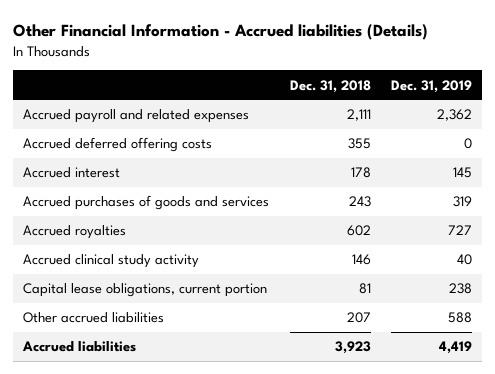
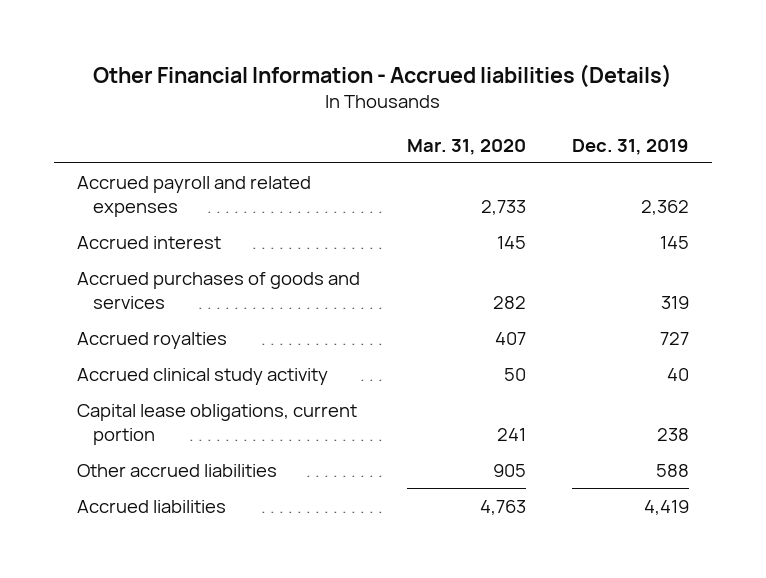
[289,79,371,93] Dec. 31, 2018 -> none
none -> [406,138,526,155] Mar. 31, 2020
[23,137,213,153] Accrued deferred offering costs -> none

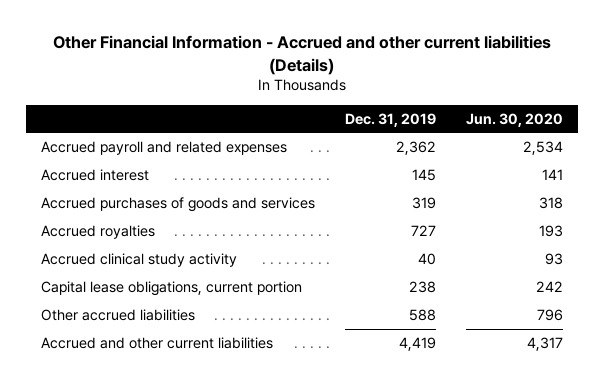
[93,64,673,89] Other Financial Information - Accrued liabilities (Details) -> [52,35,551,75] Other Financial Information - Accrued and other current liabilities (Details)
[406,138,526,155] Mar. 31, 2020 -> none
none -> [465,112,563,127] Jun. 30, 2020
[77,499,227,513] Accrued liabilities -> [40,337,273,350] Accrued and other current liabilities

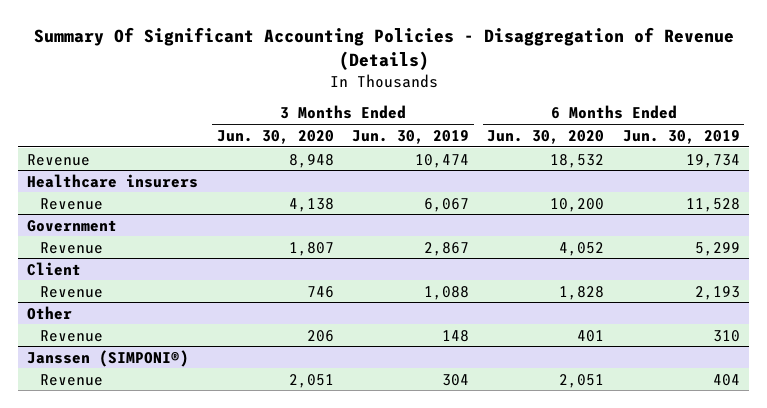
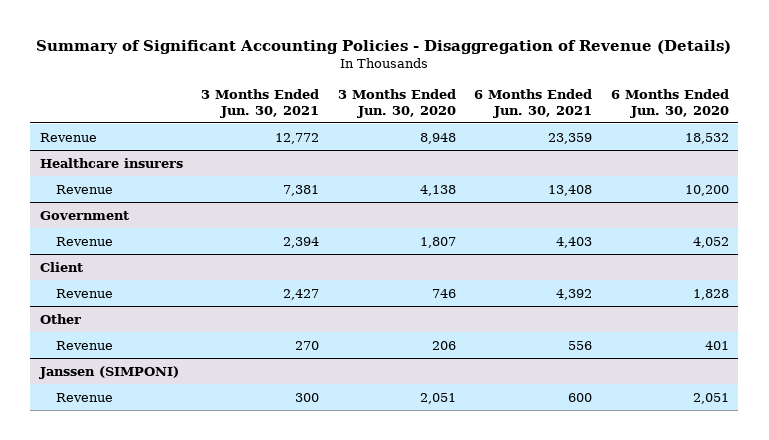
[33,26,734,70] Summary Of Significant Accounting Policies - Disaggregation of Revenue (Details) -> [36,39,732,54] Summary of Significant Accounting Policies - Disaggregation of Revenue (Details)
[352,129,470,144] Jun. 30, 2019 -> none
[622,129,740,144] Jun. 30, 2019 -> none
none -> [201,88,320,118] 3 Months Ended Jun. 30, 2021
none -> [474,88,593,118] 6 Months Ended Jun. 30, 2021
[27,349,190,367] Janssen (SIMPONI®) -> [38,365,179,379] Janssen (SIMPONI)

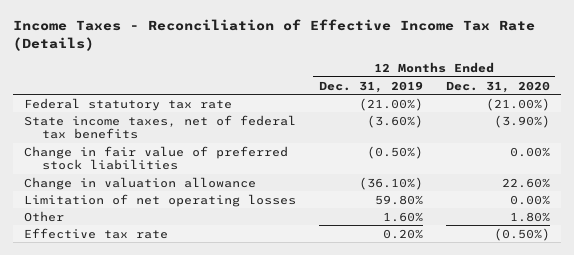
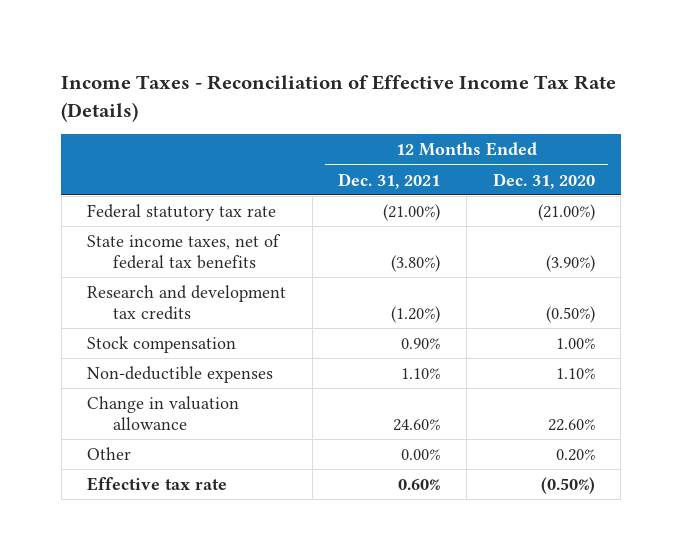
[318,80,423,93] Dec. 31, 2019 -> none
none -> [338,172,441,189] Dec. 31, 2021
[23,145,288,171] Change in fair value of preferred stock liabilities -> none
none -> [87,284,287,320] Research and development tax credits
none -> [87,335,237,353] Stock compensation
none -> [87,365,274,383] Non-deductible expenses
[23,193,296,207] Limitation of net operating losses -> none
[509,211,550,222] 1.80% -> [555,448,595,461] 0.20%

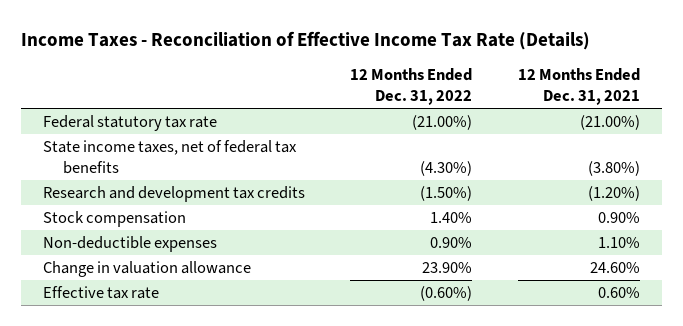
[492,172,595,189] Dec. 31, 2020 -> none
none -> [350,68,473,106] 12 Months Ended Dec. 31, 2022
[87,446,132,460] Other -> none

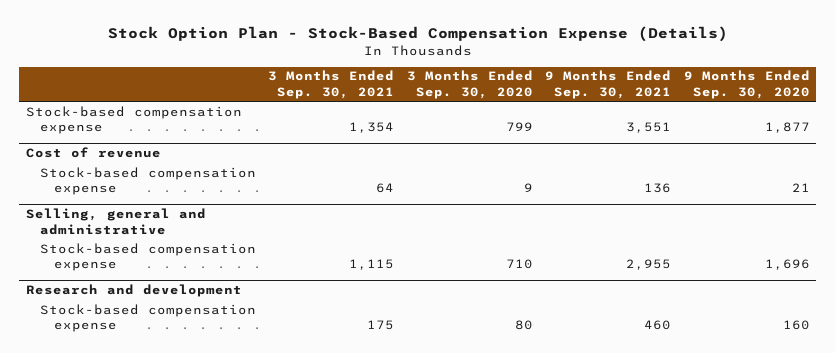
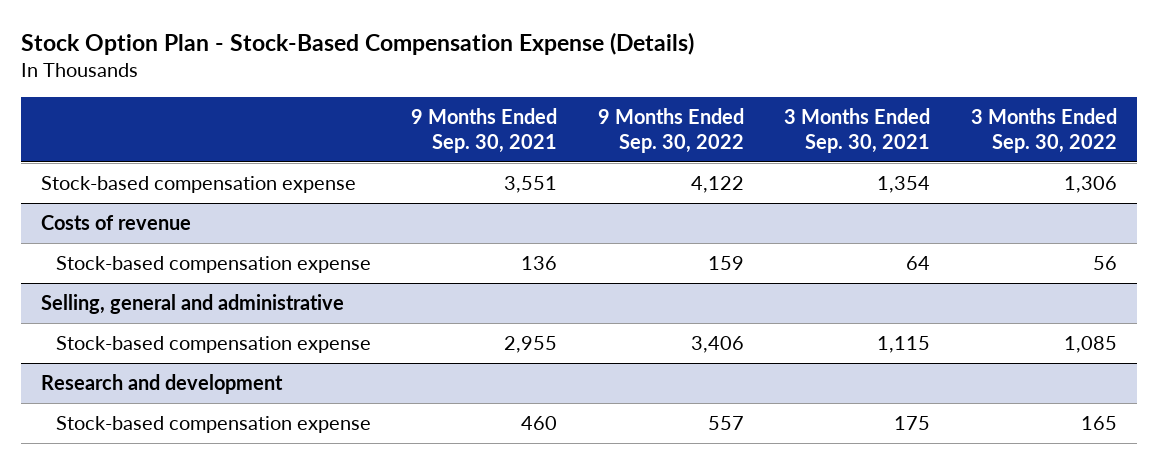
[406,70,533,99] 3 Months Ended Sep. 30, 2020 -> none
[683,70,810,99] 9 Months Ended Sep. 30, 2020 -> none
none -> [597,107,744,154] 9 Months Ended Sep. 30, 2022
none -> [970,107,1117,154] 3 Months Ended Sep. 30, 2022
[25,147,161,159] Cost of revenue -> [40,214,191,230] Costs of revenue

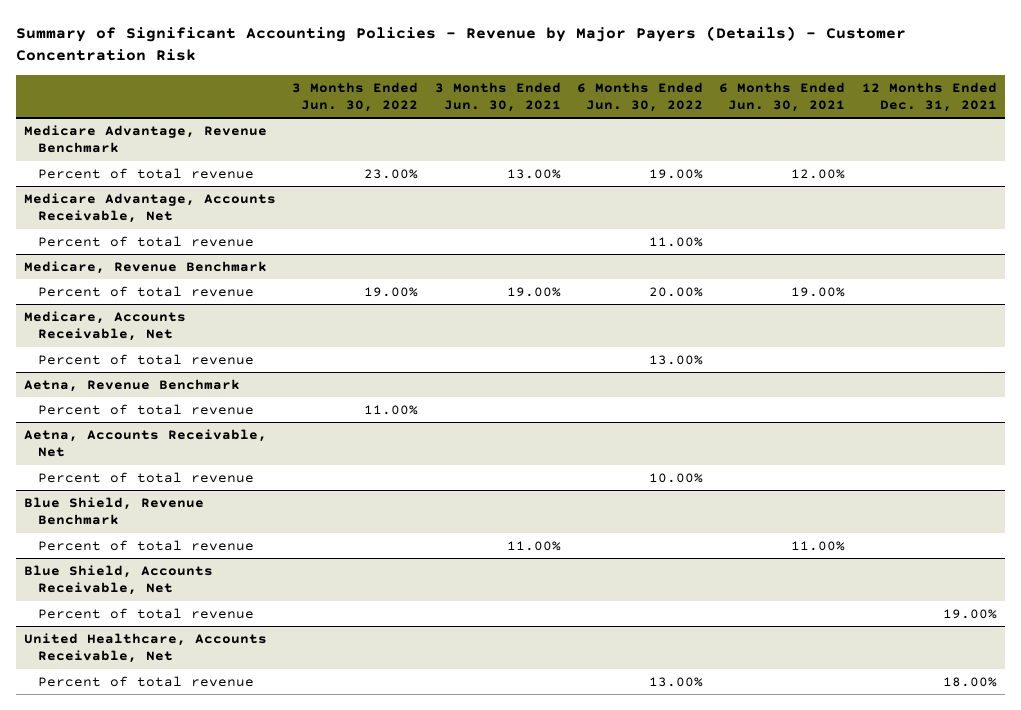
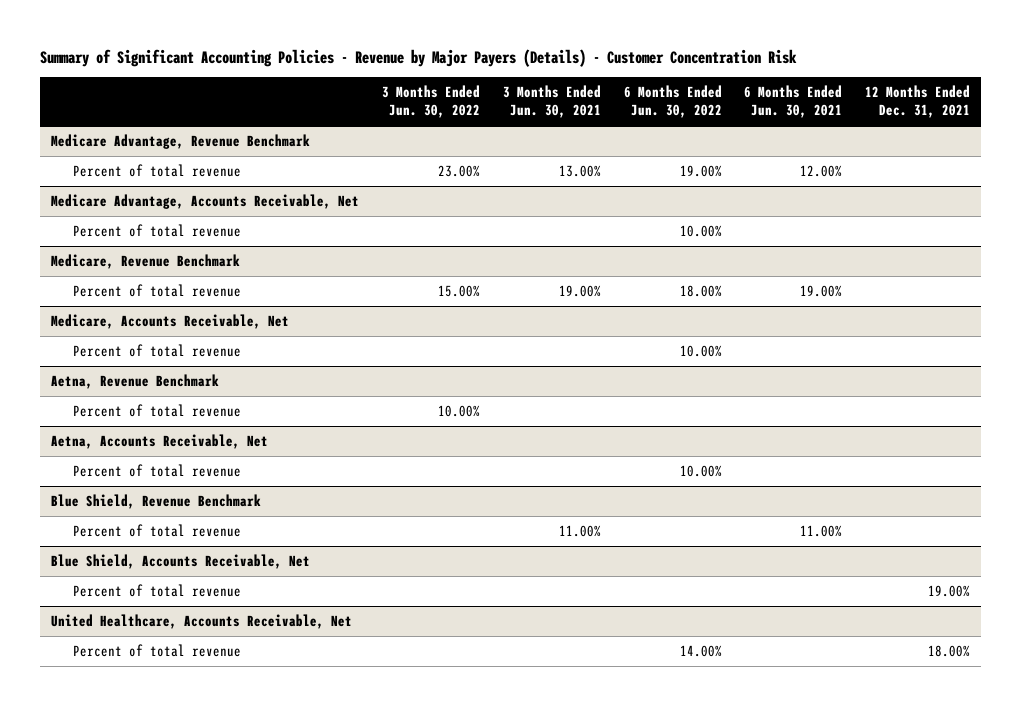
[649,236,704,247] 11.00% -> [679,224,722,237] 10.00%
[364,286,419,297] 19.00% -> [438,284,481,297] 15.00%
[649,286,704,297] 20.00% -> [679,284,722,297] 18.00%
[649,354,704,365] 13.00% -> [679,344,722,357] 10.00%
[364,404,419,415] 11.00% -> [438,404,481,417] 10.00%
[649,676,704,687] 13.00% -> [679,644,722,657] 14.00%

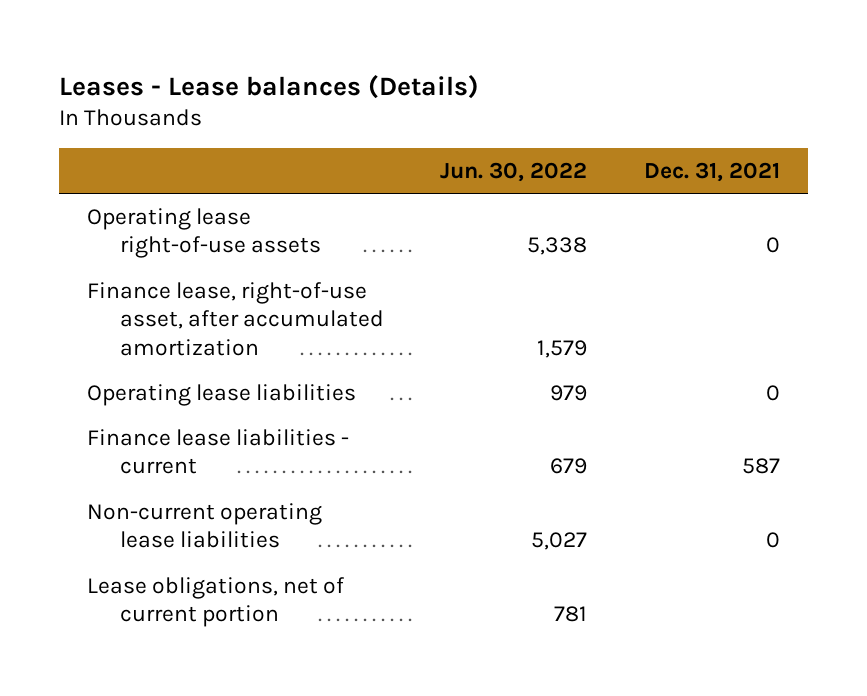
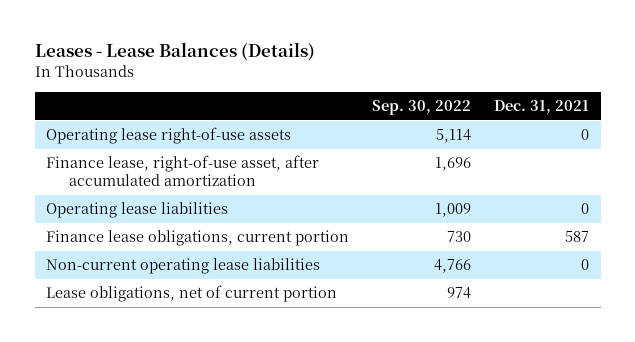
[59,74,480,99] Leases - Lease balances (Details) -> [34,42,315,62] Leases - Lease Balances (Details)
[440,162,588,183] Jun. 30, 2022 -> none
none -> [372,99,472,115] Sep. 30, 2022
[87,428,350,475] Finance lease liabilities - current -> [46,230,350,247] Finance lease obligations, current portion

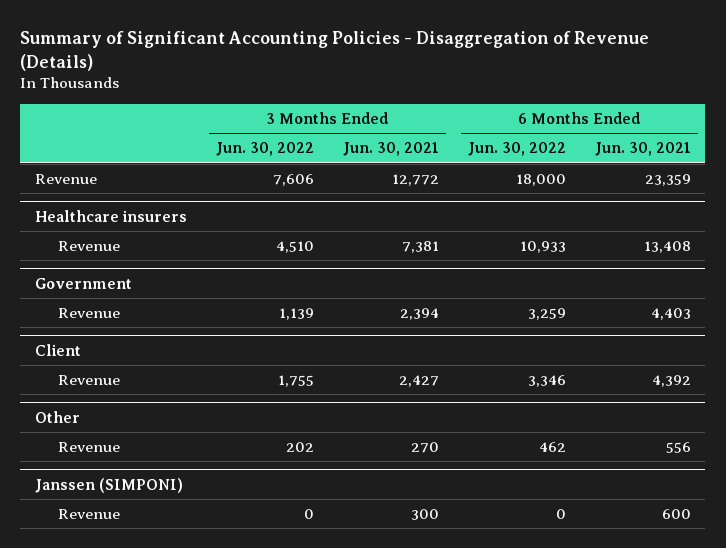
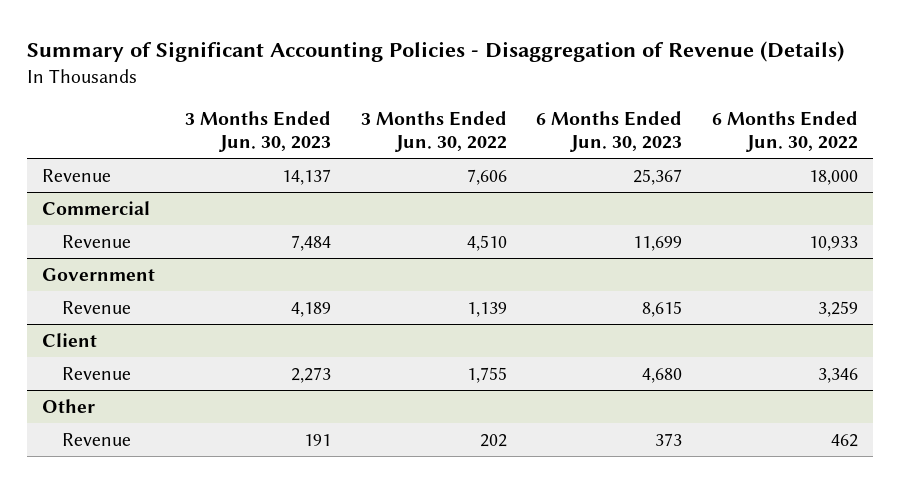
[342,142,439,157] Jun. 30, 2021 -> none
[594,142,691,157] Jun. 30, 2021 -> none
none -> [184,111,331,153] 3 Months Ended Jun. 30, 2023
none -> [536,111,683,153] 6 Months Ended Jun. 30, 2023
[34,209,187,222] Healthcare insurers -> [42,200,151,215] Commercial
[34,477,183,493] Janssen (SIMPONI) -> none
[57,508,120,519] Revenue -> none

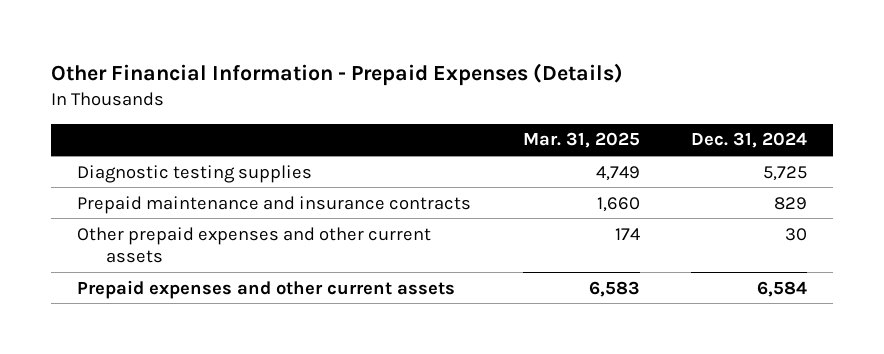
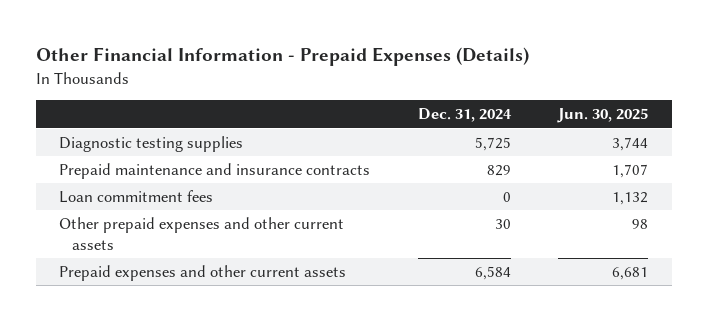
[522,132,640,149] Mar. 31, 2025 -> none
none -> [557,108,649,124] Jun. 30, 2025
none -> [59,190,214,204] Loan commitment fees

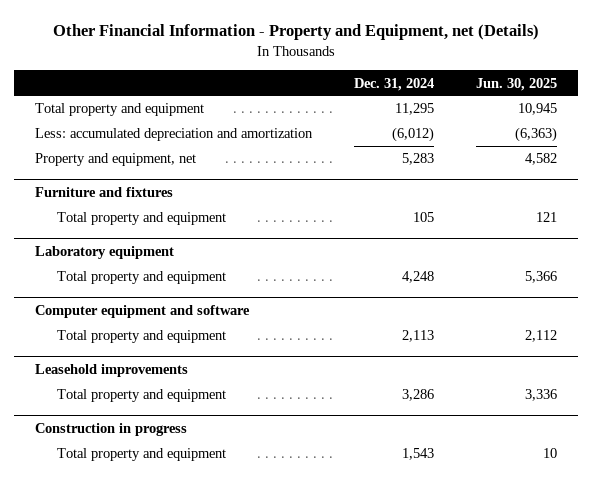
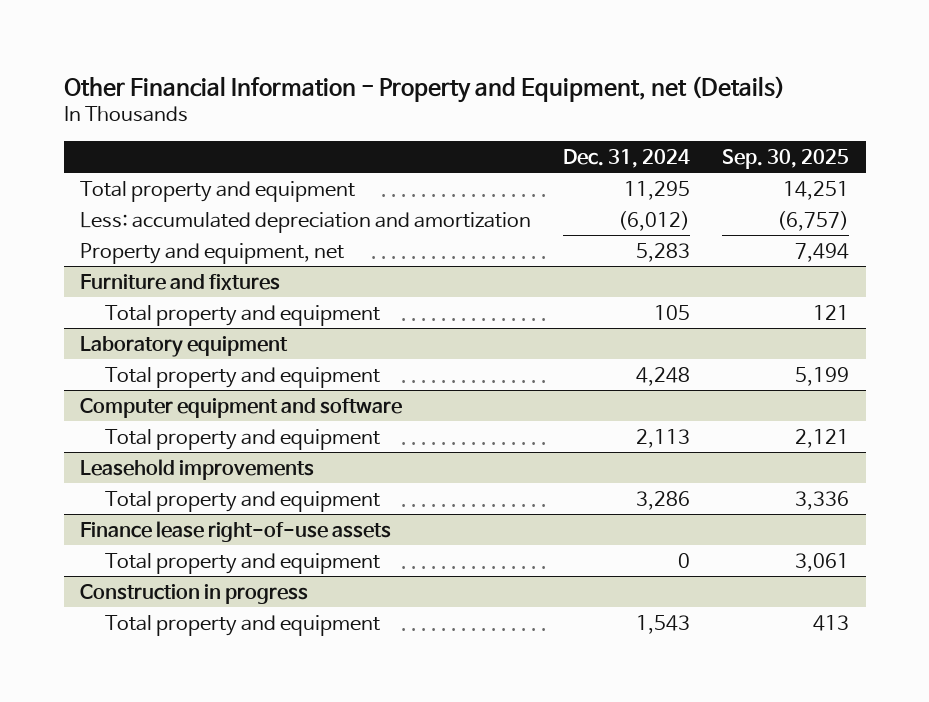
[476,77,558,91] Jun. 30, 2025 -> none
none -> [722,148,850,169] Sep. 30, 2025
none -> [79,520,391,542] Finance lease right-of-use assets
none -> [104,552,380,574] Total property and equipment

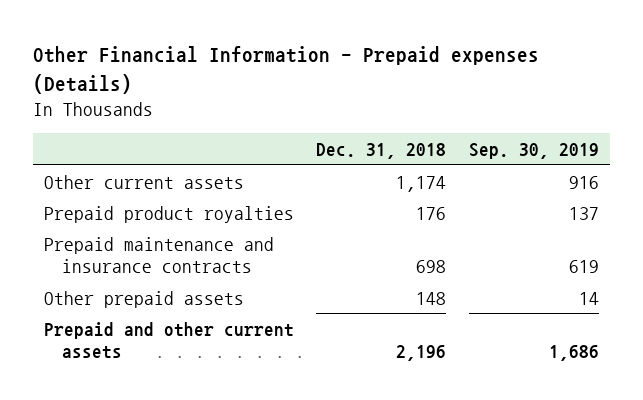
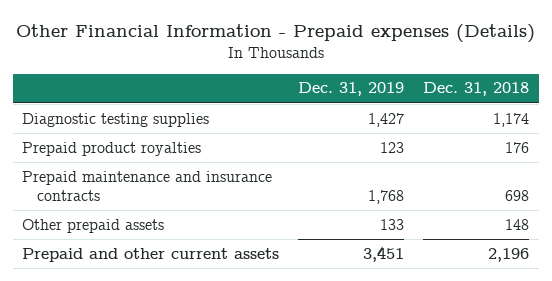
[468,143,599,160] Sep. 30, 2019 -> none
none -> [298,82,405,97] Dec. 31, 2019
[43,174,244,189] Other current assets -> [22,112,210,127] Diagnostic testing supplies

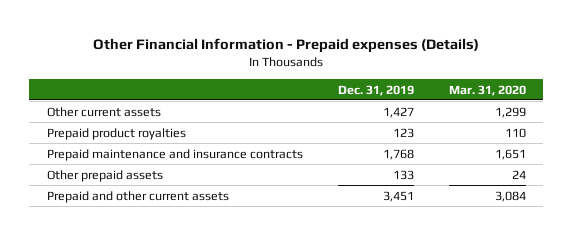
[423,82,530,97] Dec. 31, 2018 -> none
none -> [448,84,526,96] Mar. 31, 2020
[22,112,210,127] Diagnostic testing supplies -> [46,106,161,117] Other current assets

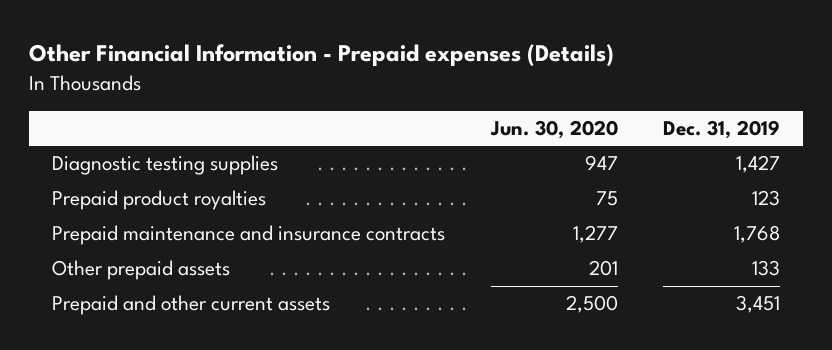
[448,84,526,96] Mar. 31, 2020 -> none
none -> [489,120,618,140] Jun. 30, 2020
[46,106,161,117] Other current assets -> [51,155,278,176] Diagnostic testing supplies

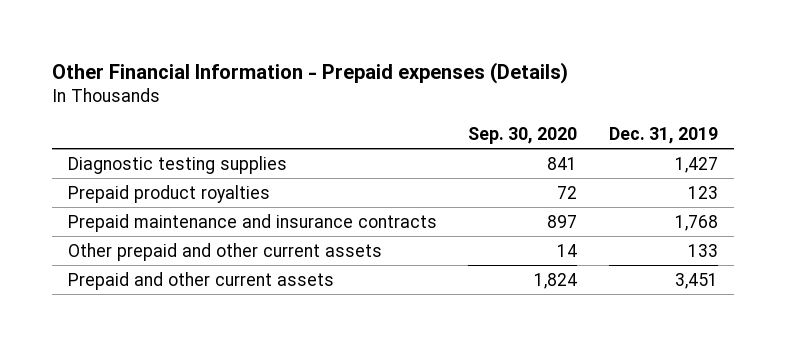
[489,120,618,140] Jun. 30, 2020 -> none
none -> [468,127,578,145] Sep. 30, 2020
[51,260,230,281] Other prepaid assets -> [67,242,382,261] Other prepaid and other current assets

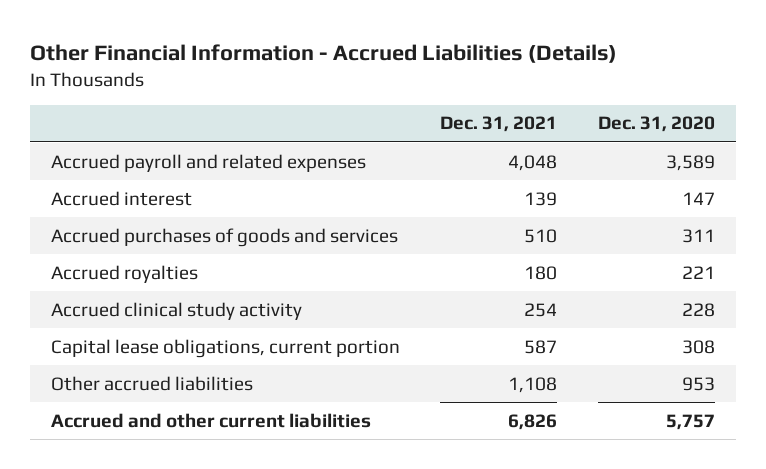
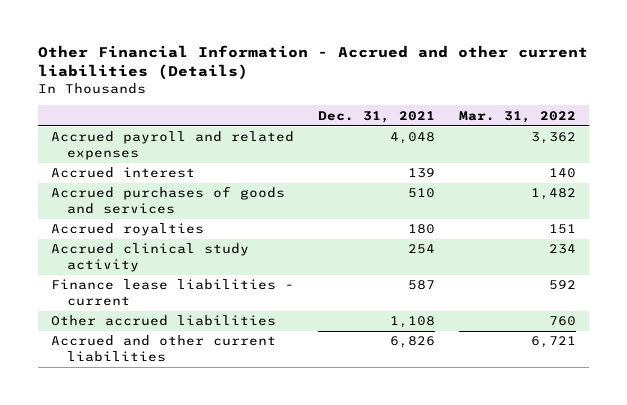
[30,43,618,63] Other Financial Information - Accrued Liabilities (Details) -> [38,45,589,81] Other Financial Information - Accrued and other current liabilities (Details)
[598,116,716,133] Dec. 31, 2020 -> none
none -> [459,110,577,123] Mar. 31, 2022
[50,338,400,358] Capital lease obligations, current portion -> [50,279,294,307] Finance lease liabilities - current

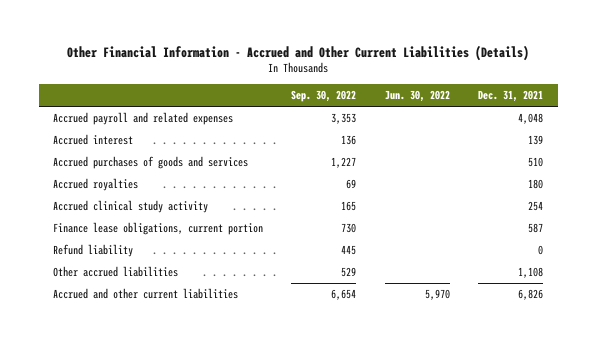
[38,45,589,81] Other Financial Information - Accrued and other current liabilities (Details) -> [67,44,530,61] Other Financial Information - Accrued and Other Current Liabilities (Details)
[459,110,577,123] Mar. 31, 2022 -> none
none -> [291,89,357,102] Sep. 30, 2022
none -> [384,89,450,102] Jun. 30, 2022
[50,279,294,307] Finance lease liabilities - current -> [52,222,263,236] Finance lease obligations, current portion
none -> [52,244,133,258] Refund liability

